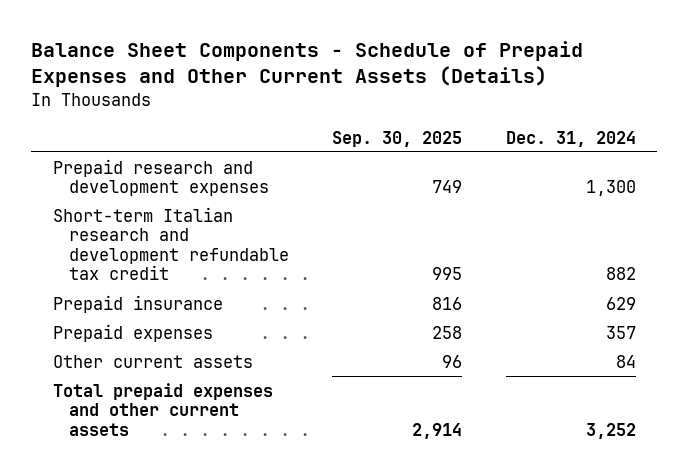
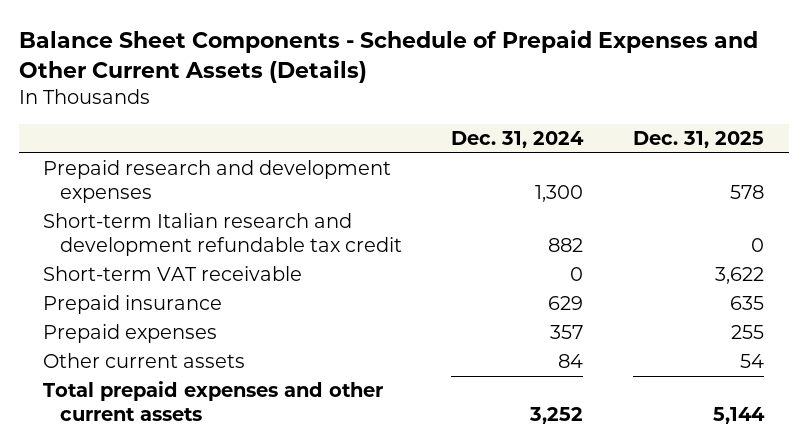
[332,130,463,147] Sep. 30, 2025 -> none
none -> [633,130,765,148] Dec. 31, 2025
none -> [43,266,303,282] Short-term VAT receivable

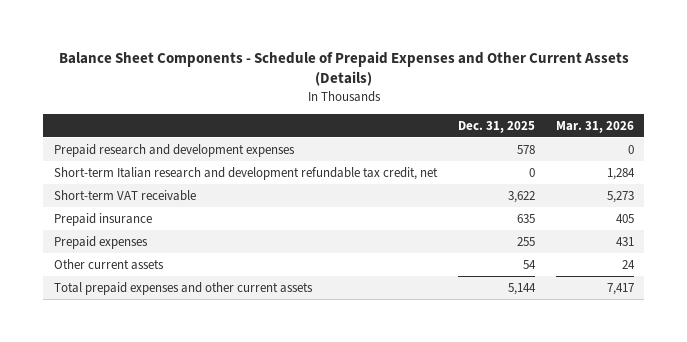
[451,130,585,148] Dec. 31, 2024 -> none
none -> [555,120,634,133] Mar. 31, 2026
[43,213,402,257] Short-term Italian research and development refundable tax credit -> [53,166,438,180] Short-term Italian research and development refundable tax credit, net

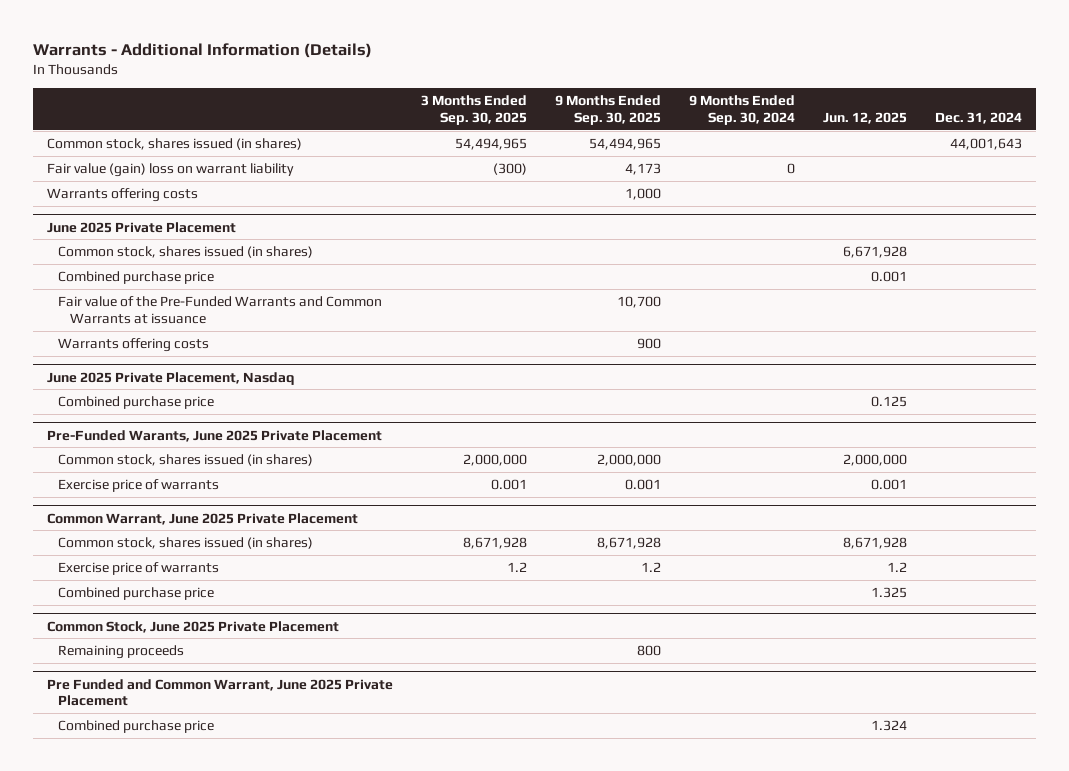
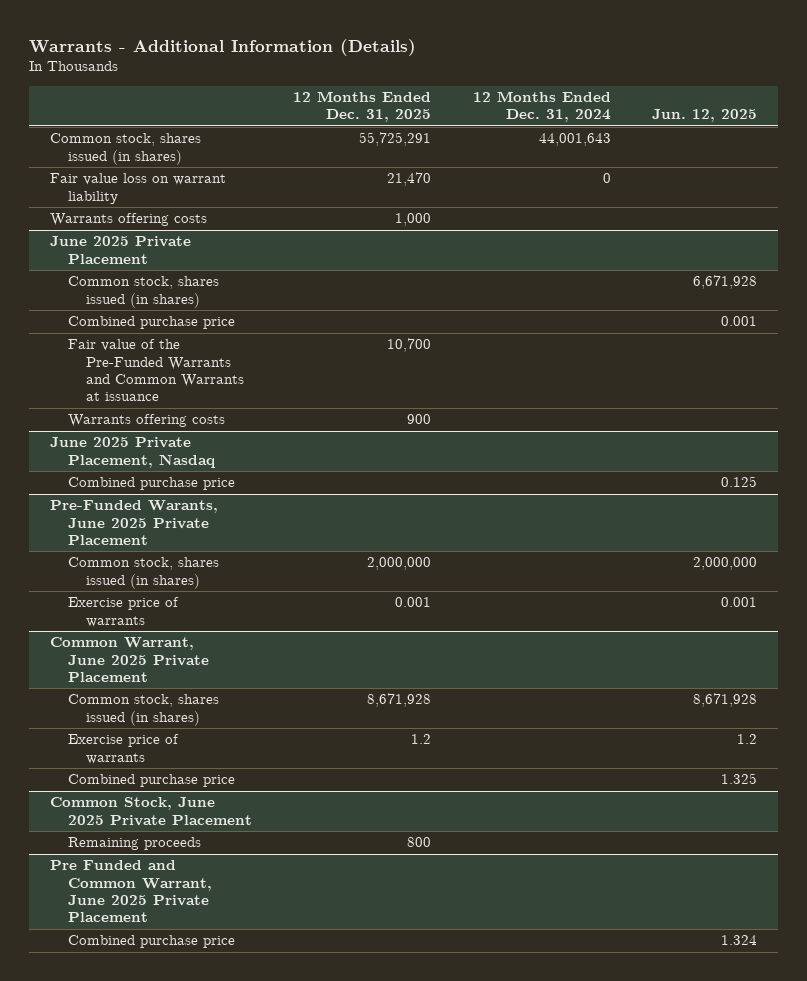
[420,95,527,125] 3 Months Ended Sep. 30, 2025 -> none
[554,95,661,125] 9 Months Ended Sep. 30, 2025 -> none
[688,95,795,125] 9 Months Ended Sep. 30, 2024 -> none
[934,111,1022,124] Dec. 31, 2024 -> none
none -> [293,90,432,123] 12 Months Ended Dec. 31, 2025
none -> [472,90,611,123] 12 Months Ended Dec. 31, 2024
[46,163,294,178] Fair value (gain) loss on warrant liability -> [50,173,227,204] Fair value loss on warrant liability

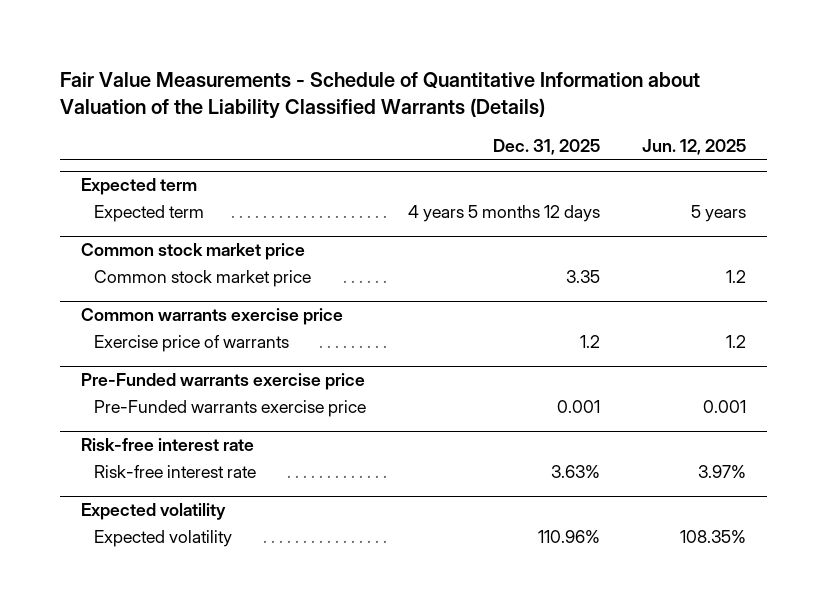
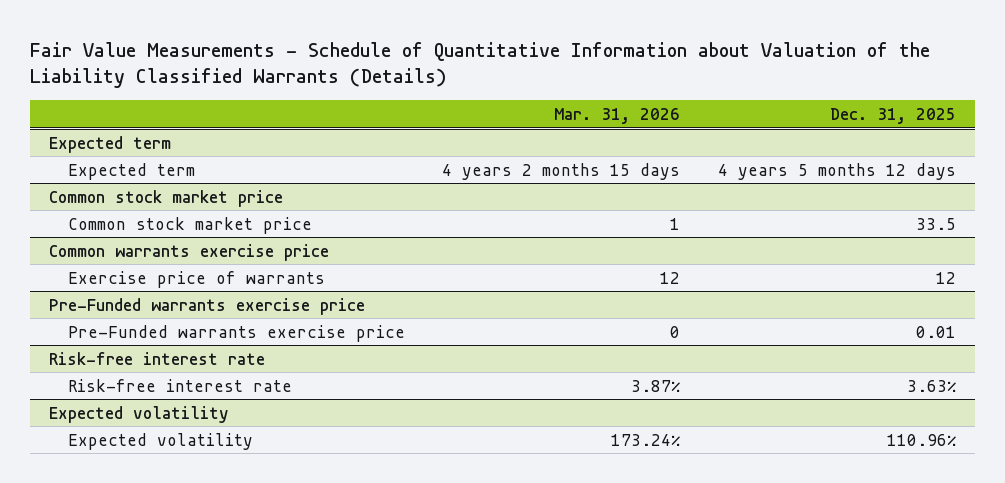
[642,139,747,156] Jun. 12, 2025 -> none
none -> [554,108,681,125] Mar. 31, 2026
[566,270,601,284] 3.35 -> [916,217,957,230] 33.5
[580,335,601,349] 1.2 -> [936,271,957,284] 12
[557,400,601,414] 0.001 -> [916,325,957,338] 0.01

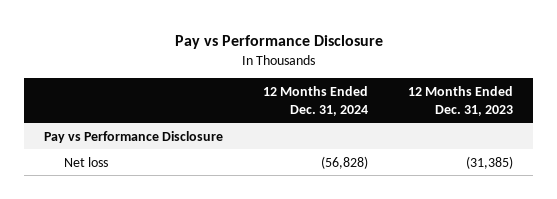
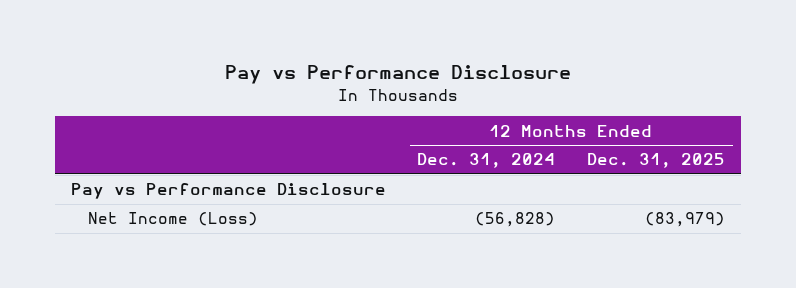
[407,86,513,116] 12 Months Ended Dec. 31, 2023 -> none
none -> [587,153,726,169] Dec. 31, 2025
[63,156,108,167] Net loss -> [87,212,258,227] Net Income (Loss)

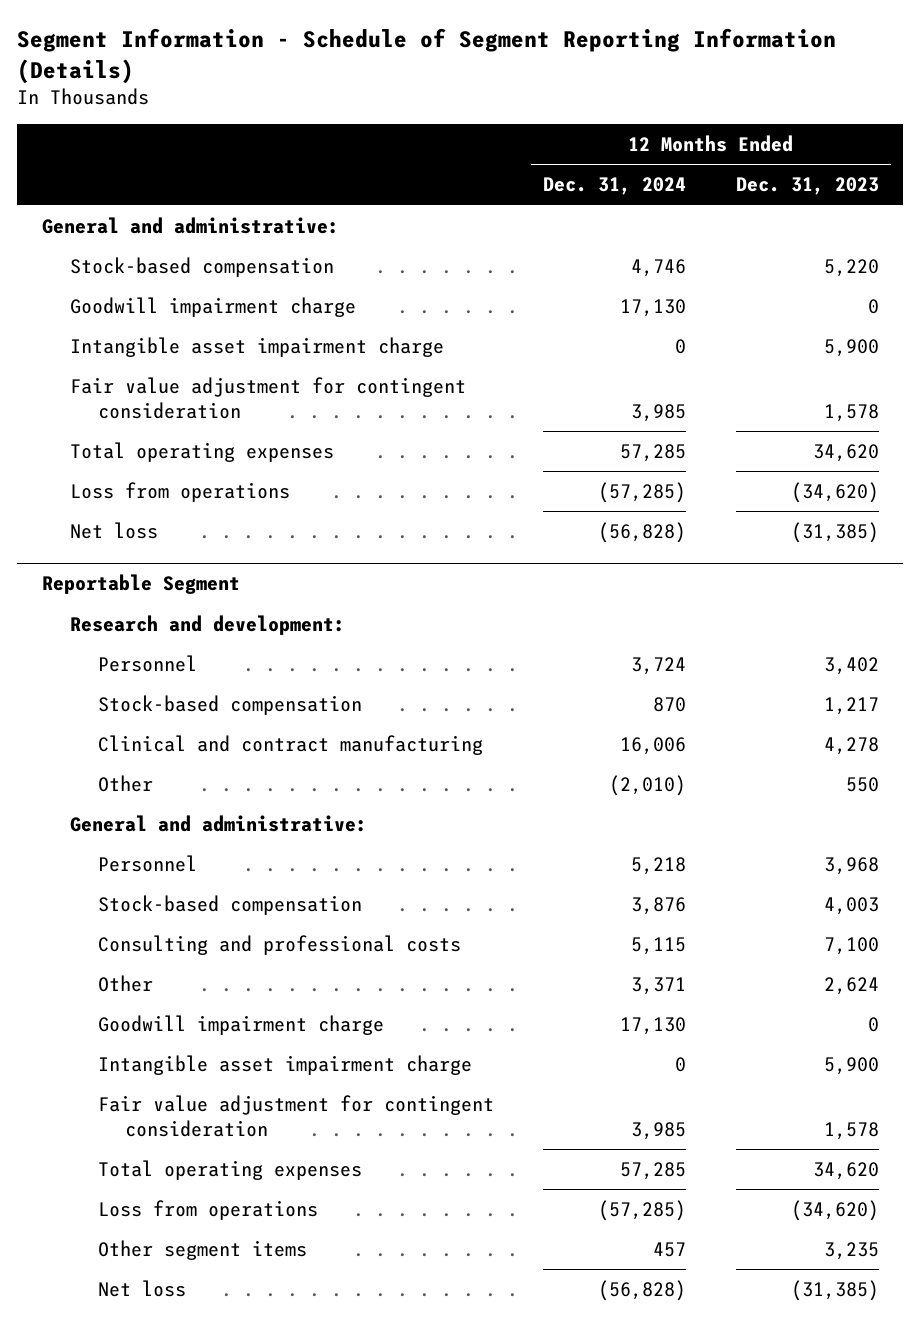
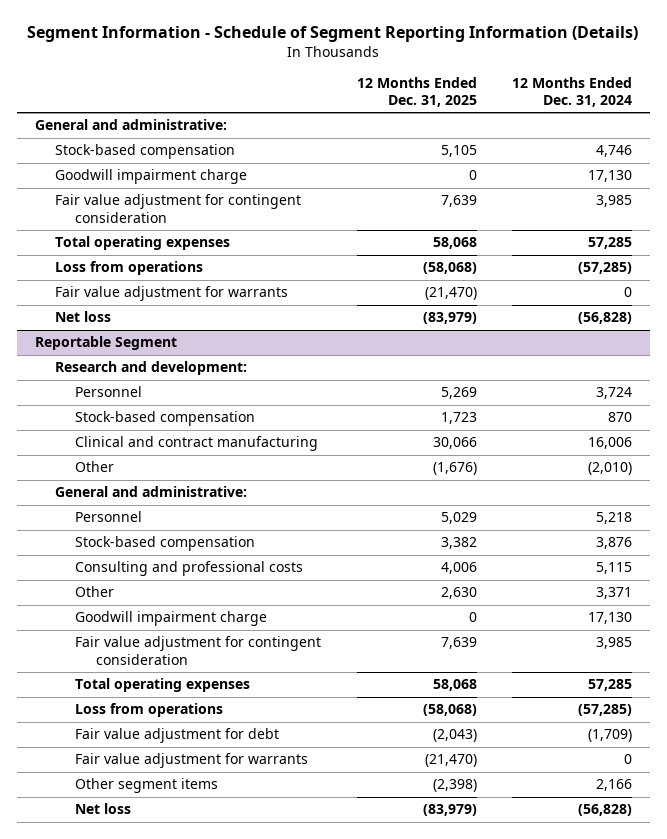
[735,177,879,196] Dec. 31, 2023 -> none
none -> [356,76,477,108] 12 Months Ended Dec. 31, 2025
[69,337,444,358] Intangible asset impairment charge -> none
none -> [54,286,288,302] Fair value adjustment for warrants
[97,1055,472,1076] Intangible asset impairment charge -> none
none -> [75,728,280,744] Fair value adjustment for debt
none -> [75,753,309,769] Fair value adjustment for warrants
[653,1242,687,1258] 457 -> [595,779,632,792] 2,166

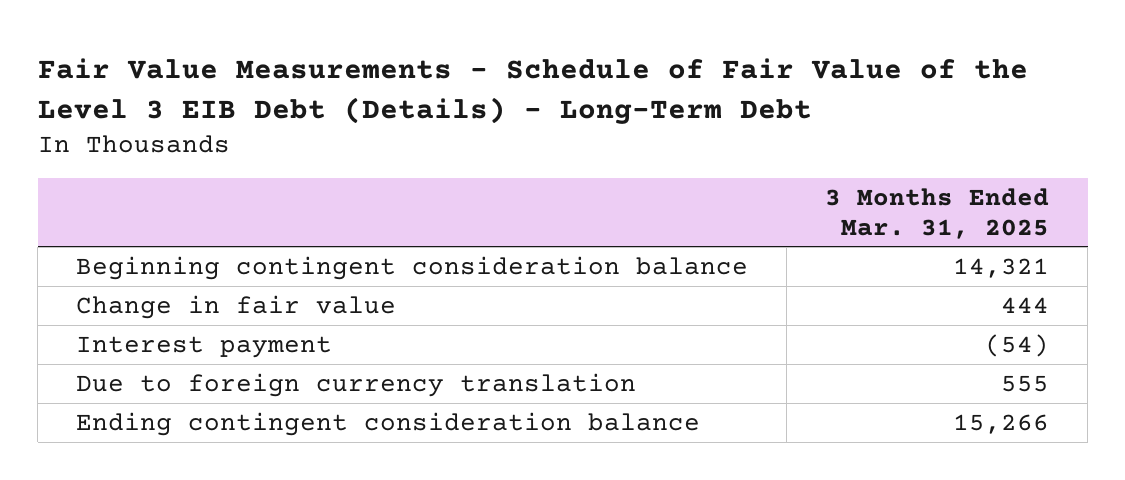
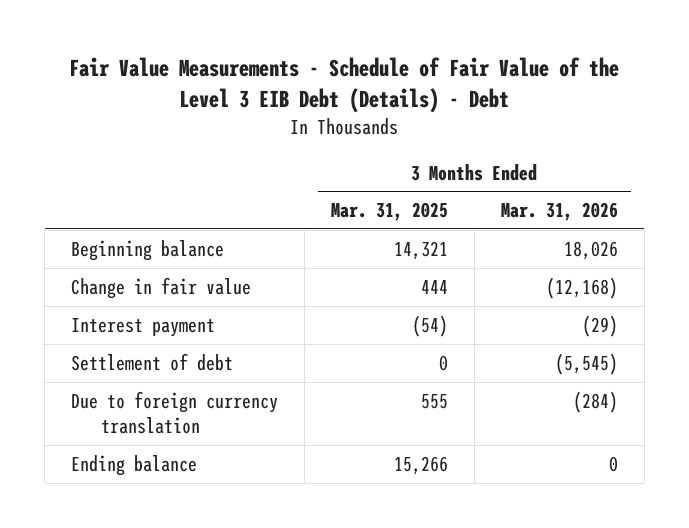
[37,57,1028,124] Fair Value Measurements - Schedule of Fair Value of the Level 3 EIB Debt (Details) - Long-Term Debt -> [69,56,620,113] Fair Value Measurements - Schedule of Fair Value of the Level 3 EIB Debt (Details) - Debt
none -> [500,202,618,222] Mar. 31, 2026
[76,255,749,280] Beginning contingent consideration balance -> [71,239,225,261] Beginning balance
none -> [71,352,234,371] Settlement of debt
[76,411,701,436] Ending contingent consideration balance -> [71,454,198,476] Ending balance

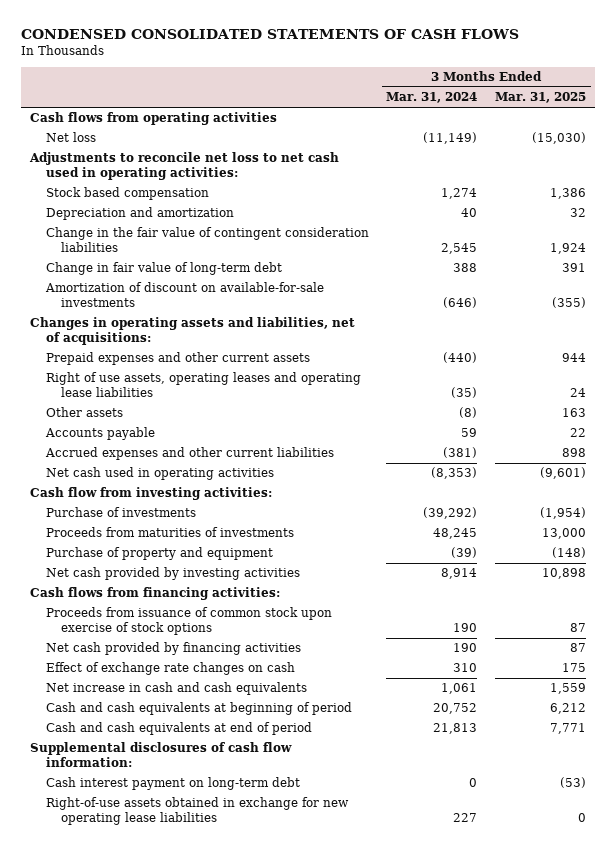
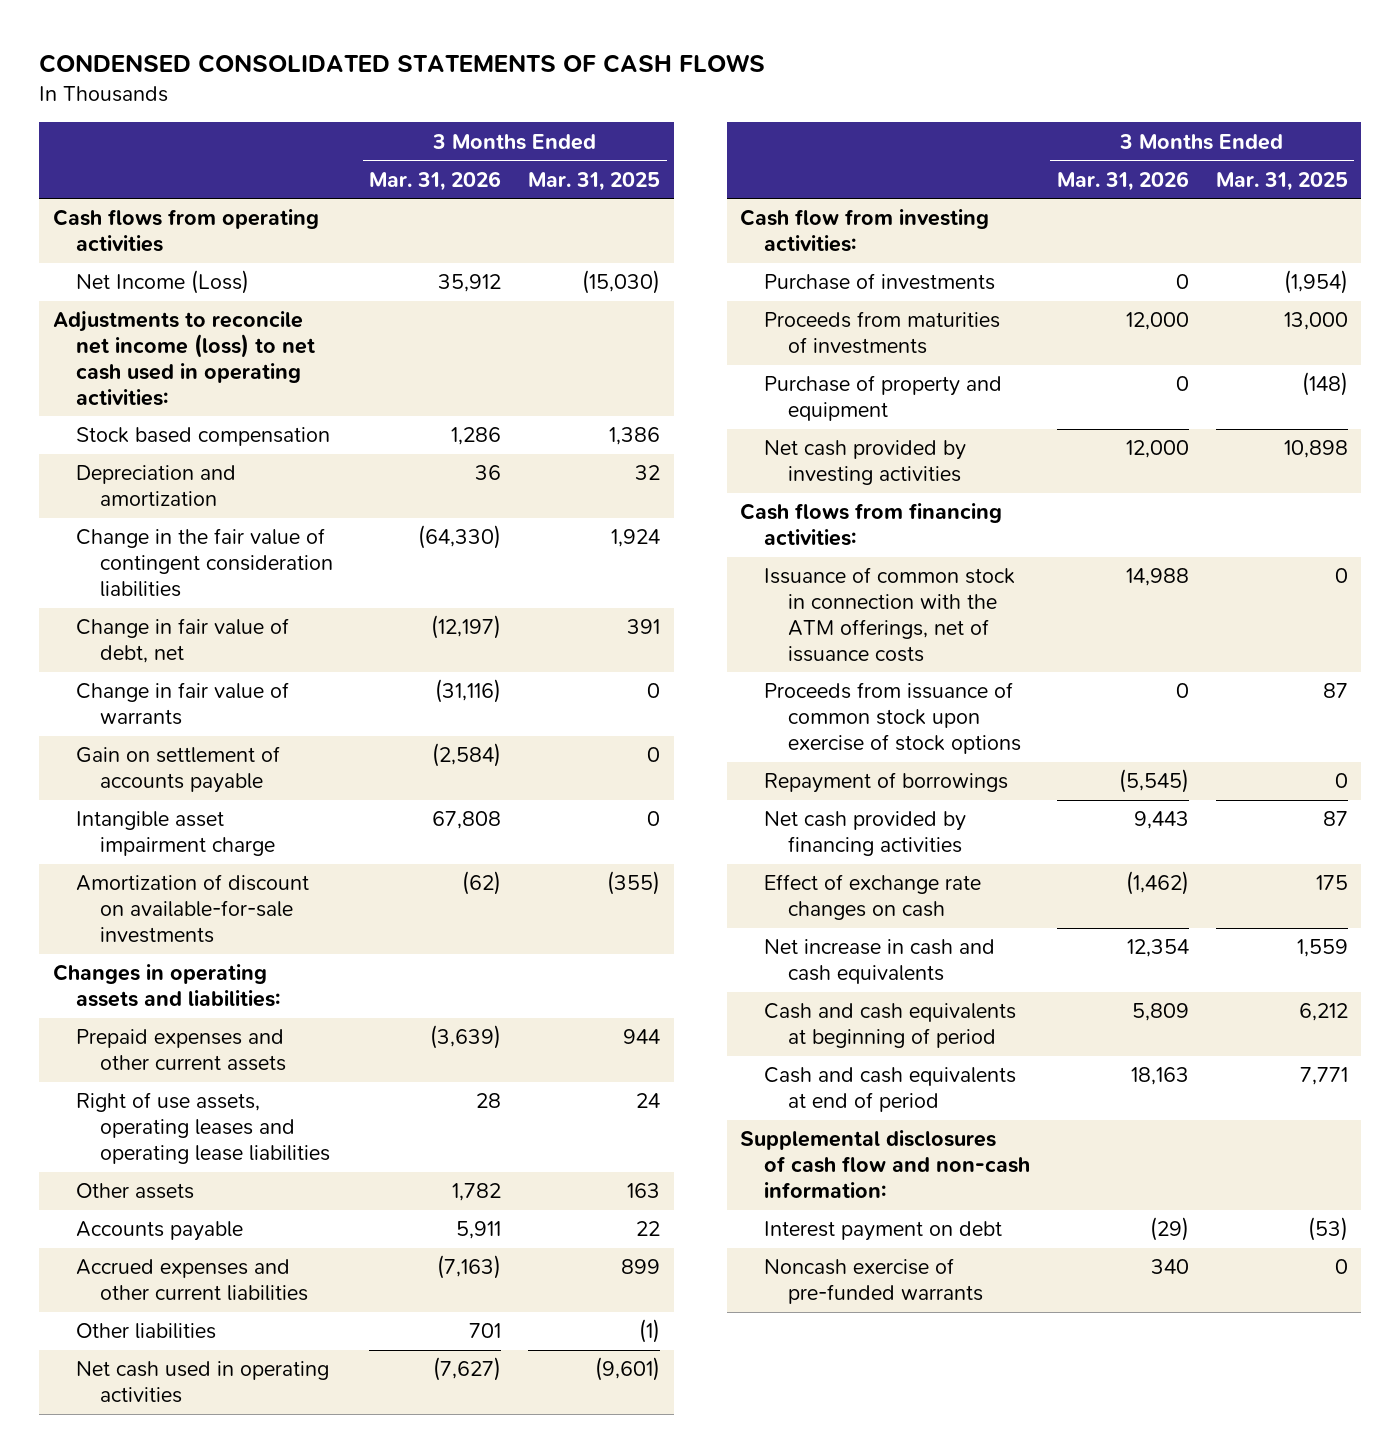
[386,92,478,104] Mar. 31, 2024 -> none
none -> [369,170,502,191] Mar. 31, 2026
[45,132,96,143] Net loss -> [76,270,250,295] Net Income (Loss)
[28,152,339,180] Adjustments to reconcile net loss to net cash used in operating activities: -> [52,311,316,406] Adjustments to reconcile net income (loss) to net cash used in operating activities:
[45,262,282,276] Change in fair value of long-term debt -> [76,618,290,664] Change in fair value of debt, net
none -> [76,682,290,726] Change in fair value of warrants
none -> [76,746,281,794] Gain on settlement of accounts payable
none -> [76,811,275,857] Intangible asset impairment charge
[29,317,355,345] Changes in operating assets and liabilities, net of acquisitions: -> [52,964,281,1008] Changes in operating assets and liabilities:
[562,448,587,458] 898 -> [621,1259,661,1275] 899
none -> [76,1323,217,1340] Other liabilities
none -> [763,567,1015,662] Issuance of common stock in connection with the ATM offerings, net of issuance costs
none -> [763,772,1008,794] Repayment of borrowings
[45,797,349,825] Right-of-use assets obtained in exchange for new operating lease liabilities -> none
[29,742,292,767] Supplemental disclosures of cash flow information: -> [740,1130,1030,1198] Supplemental disclosures of cash flow and non-cash information:
[45,777,300,791] Cash interest payment on long-term debt -> [763,1221,1002,1242] Interest payment on debt
none -> [763,1258,983,1305] Noncash exercise of pre-funded warrants

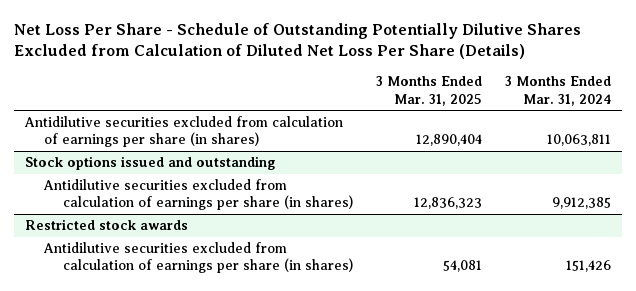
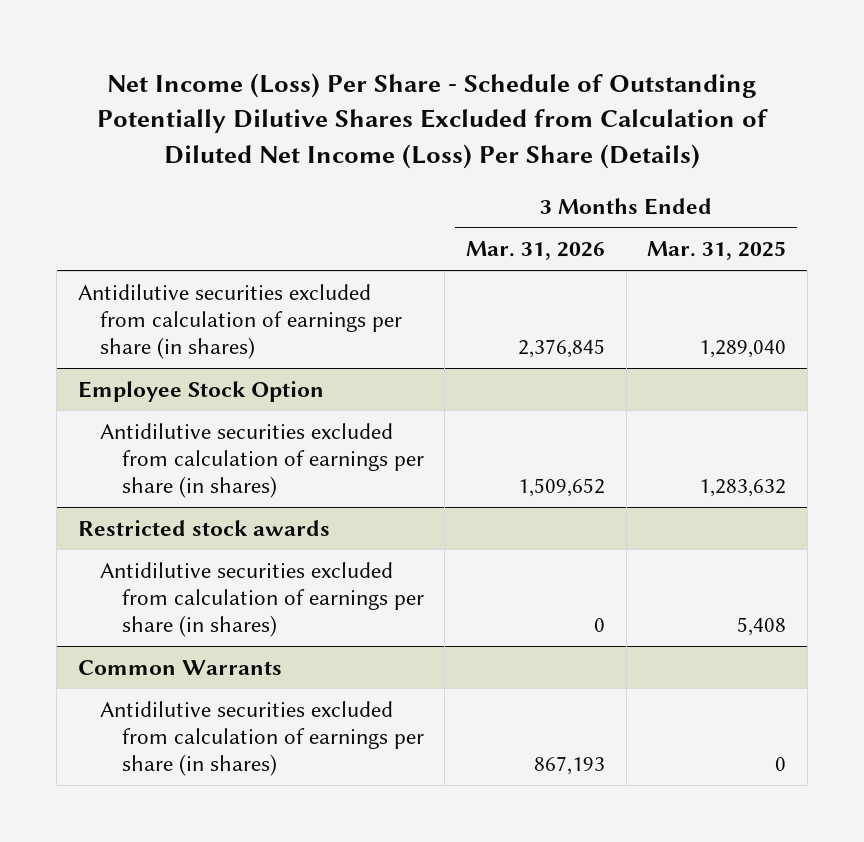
[13,23,581,60] Net Loss Per Share - Schedule of Outstanding Potentially Dilutive Shares Excluded from Calculation of Diluted Net Loss Per Share (Details) -> [96,72,768,169] Net Income (Loss) Per Share - Schedule of Outstanding Potentially Dilutive Shares Excluded from Calculation of Diluted Net Income (Loss) Per Share (Details)
[504,76,611,106] 3 Months Ended Mar. 31, 2024 -> none
none -> [465,241,605,261] Mar. 31, 2026
[415,134,482,147] 12,890,404 -> [699,339,787,358] 1,289,040
[24,156,275,171] Stock options issued and outstanding -> [77,380,324,402] Employee Stock Option
[413,197,482,210] 12,836,323 -> [699,478,787,497] 1,283,632
[442,260,482,273] 54,081 -> [737,616,787,636] 5,408
none -> [77,659,282,675] Common Warrants
none -> [99,700,424,776] Antidilutive securities excluded from calculation of earnings per share (in shares)

